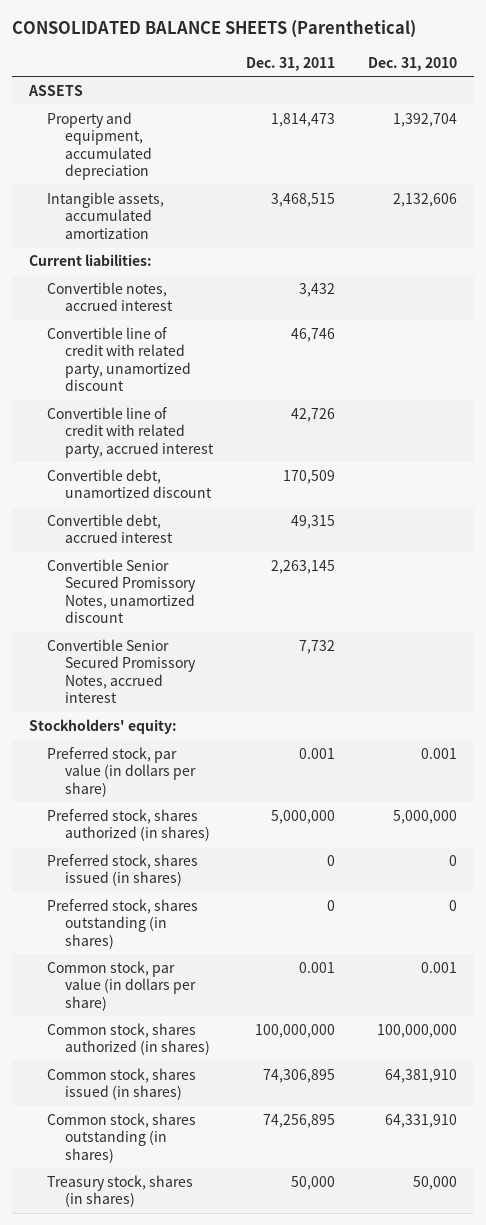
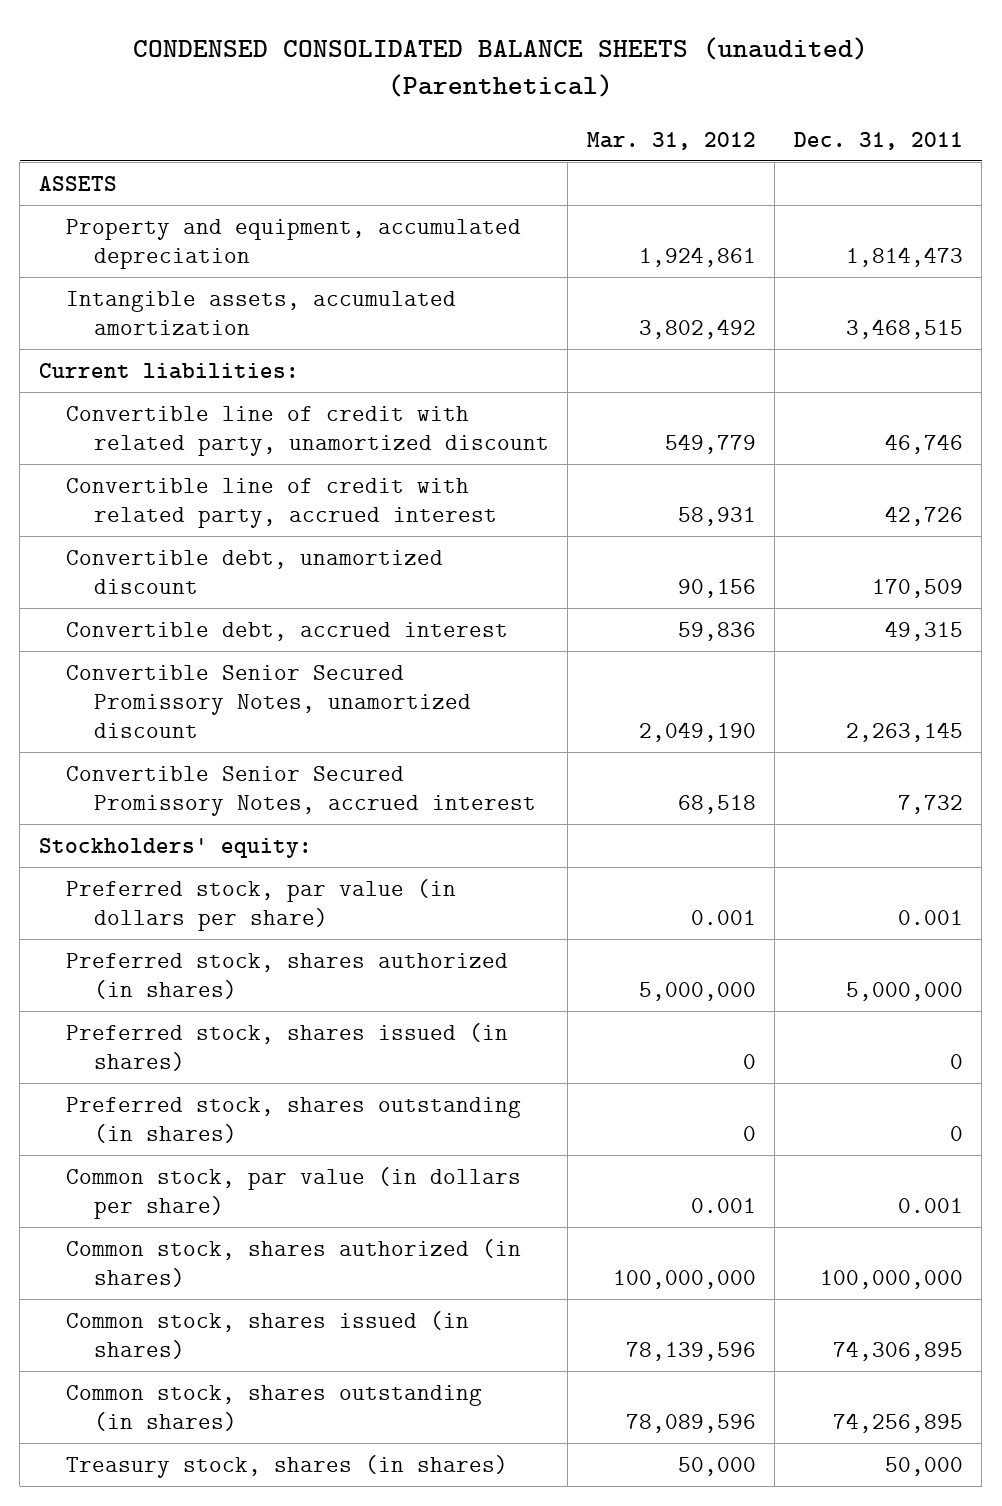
[12,20,417,39] CONSOLIDATED BALANCE SHEETS (Parenthetical) -> [132,36,868,98] CONDENSED CONSOLIDATED BALANCE SHEETS (unaudited) (Parenthetical)
[368,56,458,71] Dec. 31, 2010 -> none
none -> [586,131,756,150] Mar. 31, 2012
[46,282,173,312] Convertible notes, accrued interest -> none

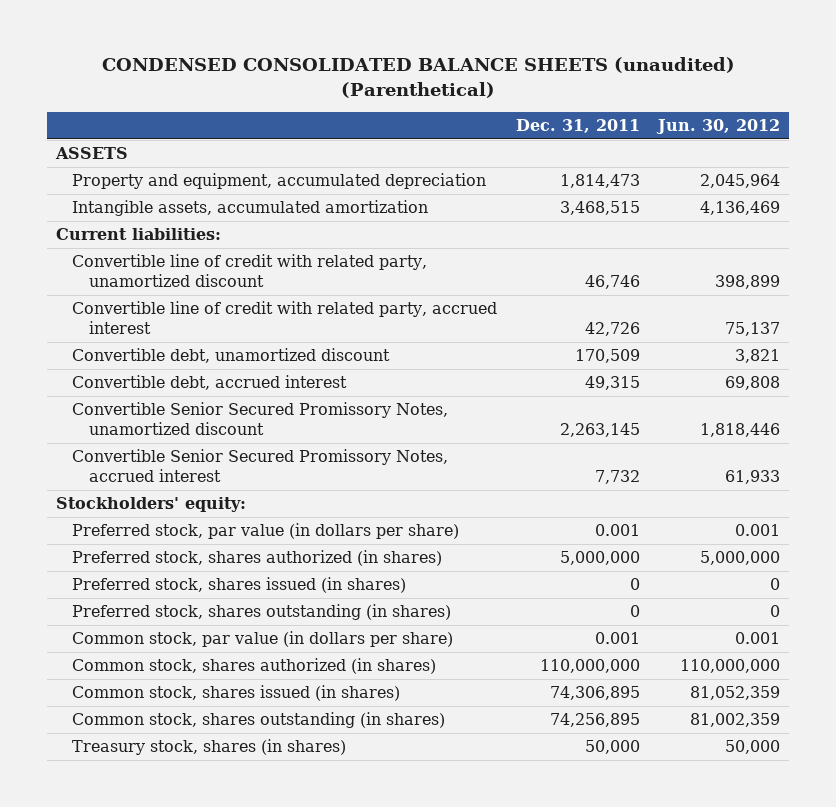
[586,131,756,150] Mar. 31, 2012 -> none
none -> [655,119,780,135] Jun. 30, 2012
[819,1269,963,1289] 100,000,000 -> [539,659,640,674] 110,000,000

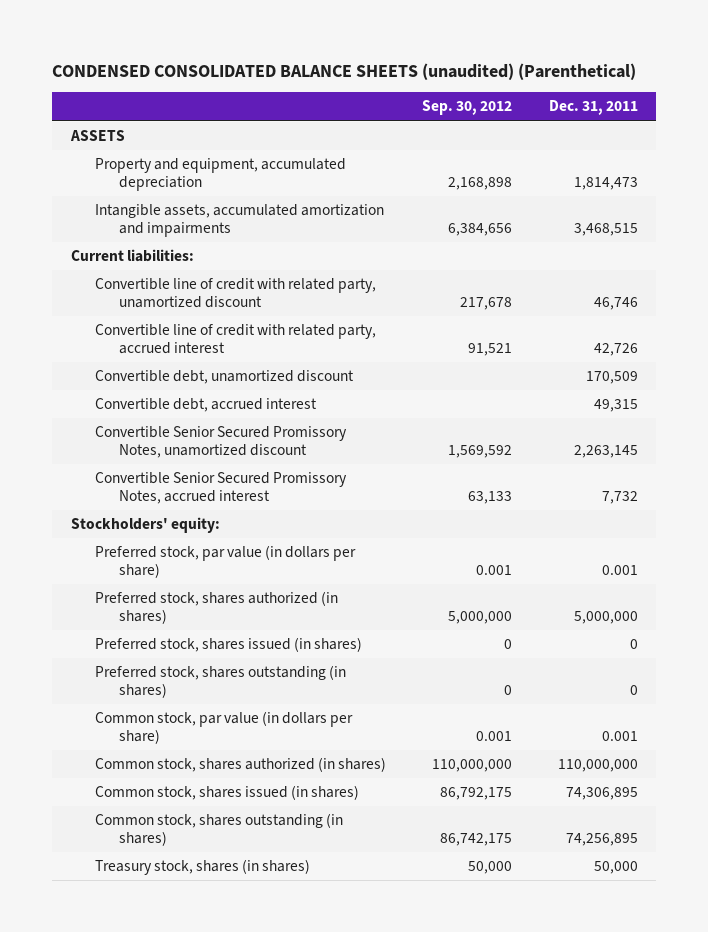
[655,119,780,135] Jun. 30, 2012 -> none
none -> [422,100,513,116] Sep. 30, 2012
[72,200,429,217] Intangible assets, accumulated amortization -> [94,204,384,238] Intangible assets, accumulated amortization and impairments

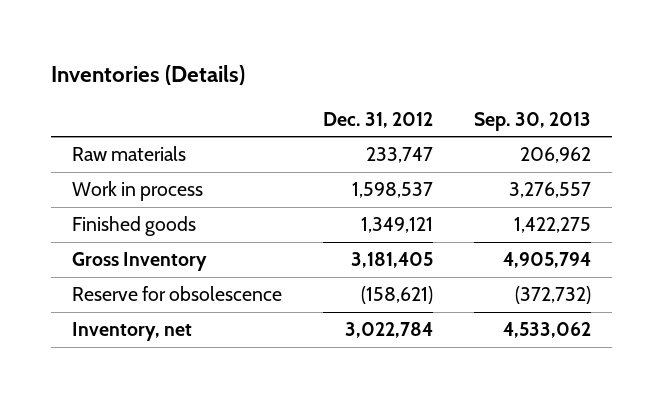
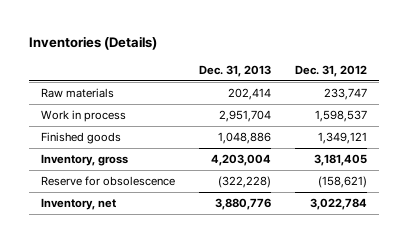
[474,111,592,131] Sep. 30, 2013 -> none
none -> [198,65,271,78] Dec. 31, 2013
[71,252,207,272] Gross Inventory -> [40,154,128,167] Inventory, gross

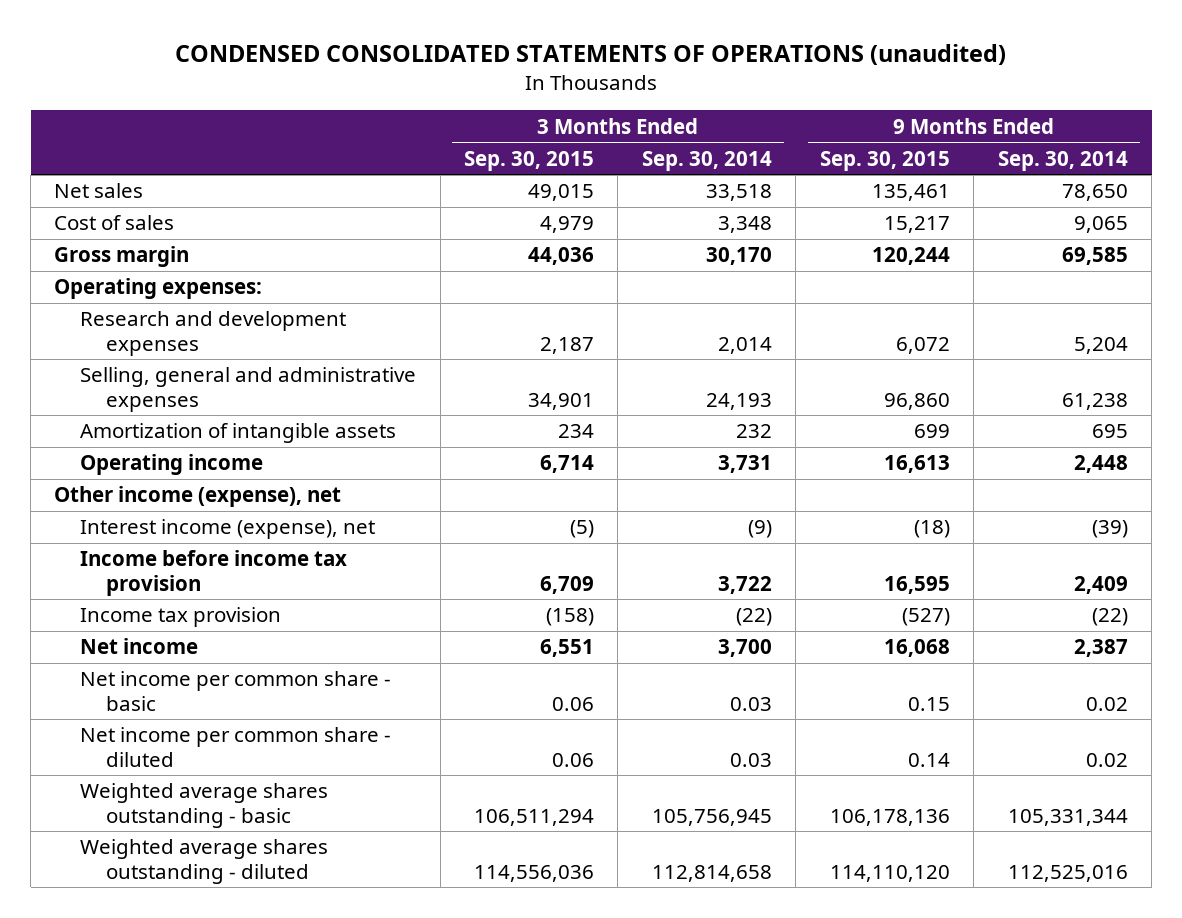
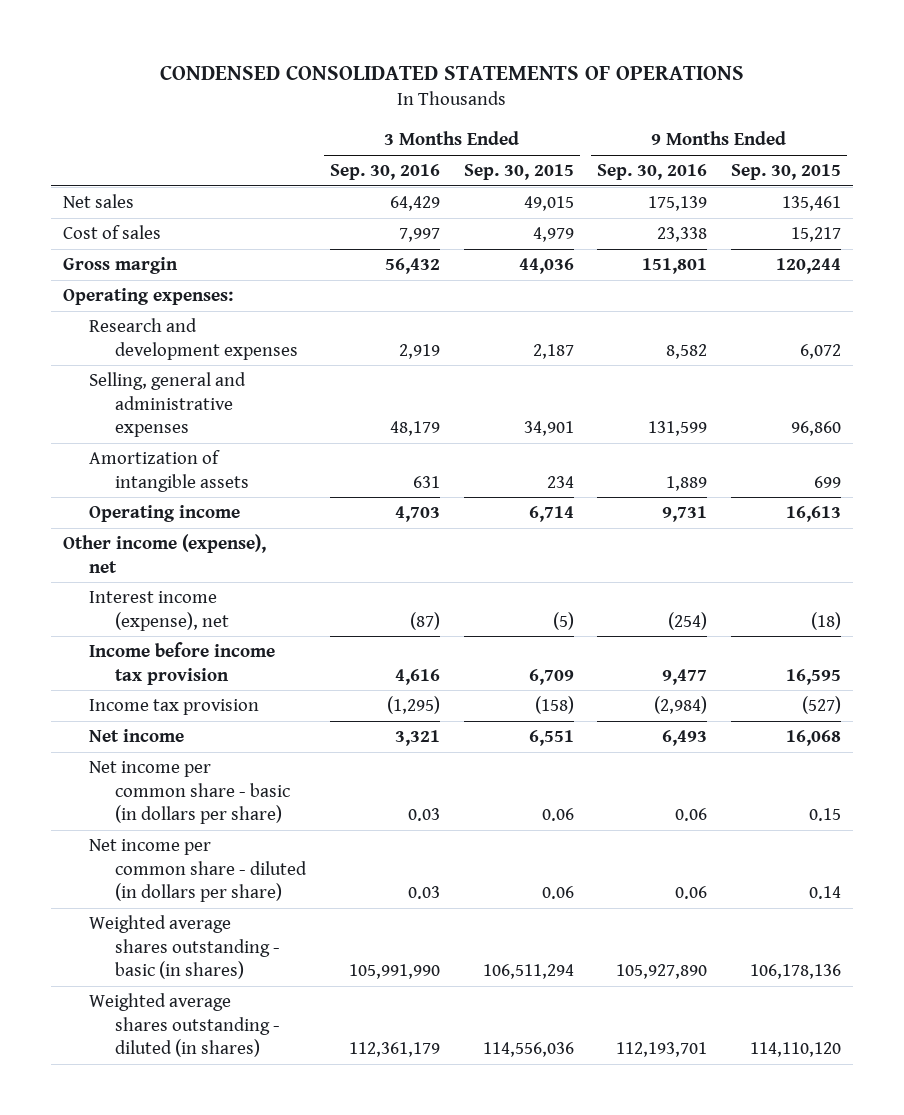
[175,44,1007,66] CONDENSED CONSOLIDATED STATEMENTS OF OPERATIONS (unaudited) -> [159,65,744,81] CONDENSED CONSOLIDATED STATEMENTS OF OPERATIONS
[641,150,772,171] Sep. 30, 2014 -> none
[997,150,1128,171] Sep. 30, 2014 -> none
none -> [329,164,440,181] Sep. 30, 2016
none -> [597,164,708,181] Sep. 30, 2016
[80,671,392,711] Net income per common share - basic -> [89,761,291,825] Net income per common share - basic (in dollars per share)
[80,727,392,767] Net income per common share - diluted -> [89,839,308,903] Net income per common share - diluted (in dollars per share)
[80,783,329,828] Weighted average shares outstanding - basic -> [89,915,281,980] Weighted average shares outstanding - basic (in shares)
[80,839,329,884] Weighted average shares outstanding - diluted -> [89,993,281,1058] Weighted average shares outstanding - diluted (in shares)

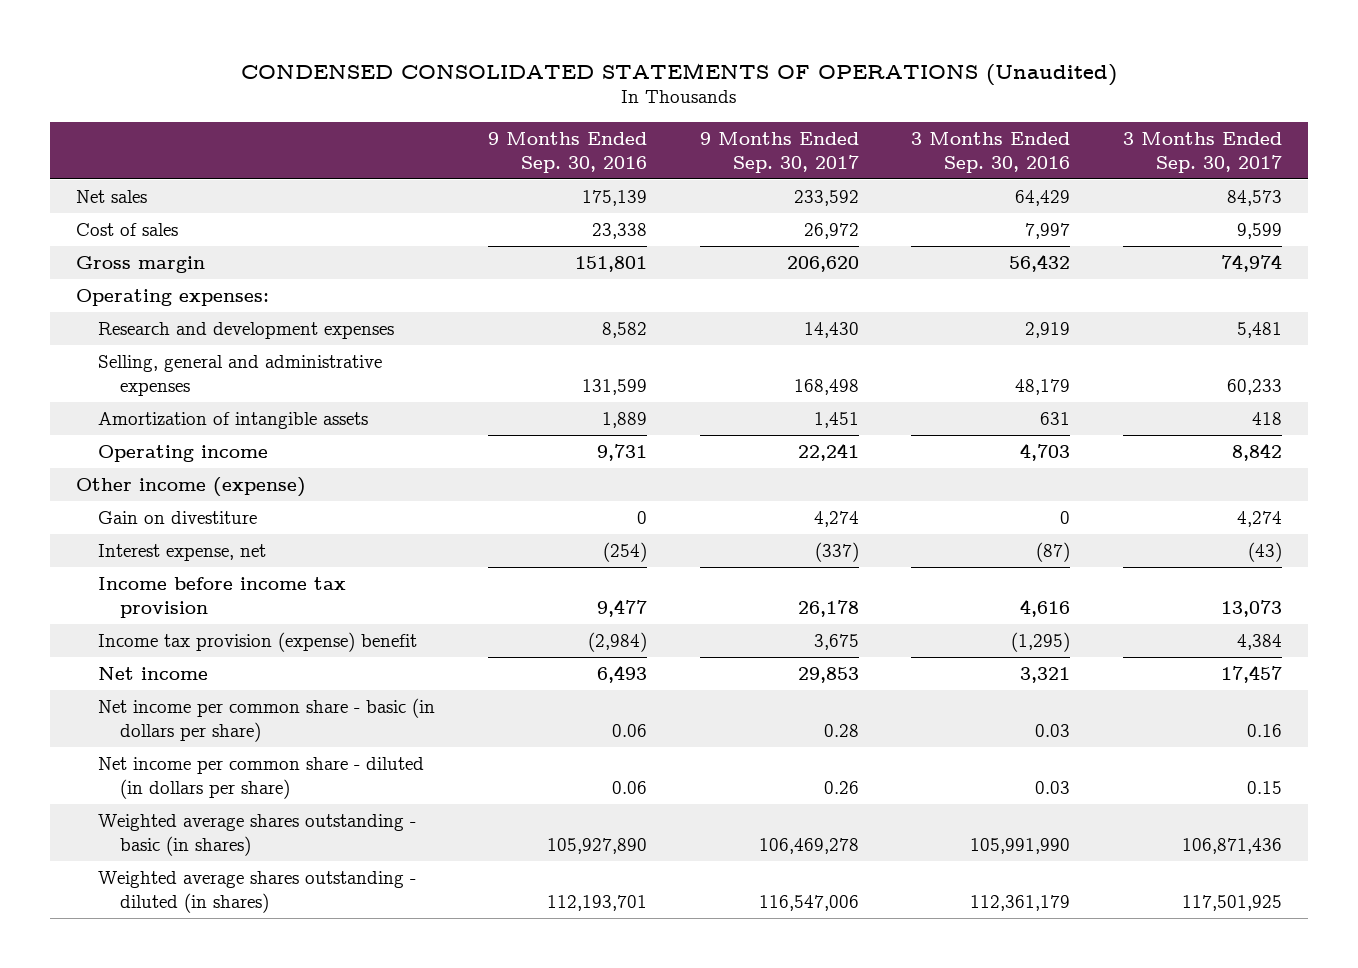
[159,65,744,81] CONDENSED CONSOLIDATED STATEMENTS OF OPERATIONS -> [241,62,1118,86] CONDENSED CONSOLIDATED STATEMENTS OF OPERATIONS (Unaudited)
[463,164,574,181] Sep. 30, 2015 -> none
[731,164,842,181] Sep. 30, 2015 -> none
none -> [699,131,859,173] 9 Months Ended Sep. 30, 2017
none -> [1123,131,1283,173] 3 Months Ended Sep. 30, 2017
[62,534,266,573] Other income (expense), net -> [76,477,307,498] Other income (expense)
none -> [98,511,258,525] Gain on divestiture
[89,591,230,631] Interest income (expense), net -> [98,544,267,562] Interest expense, net
[89,699,260,716] Income tax provision -> [98,632,418,653] Income tax provision (expense) benefit

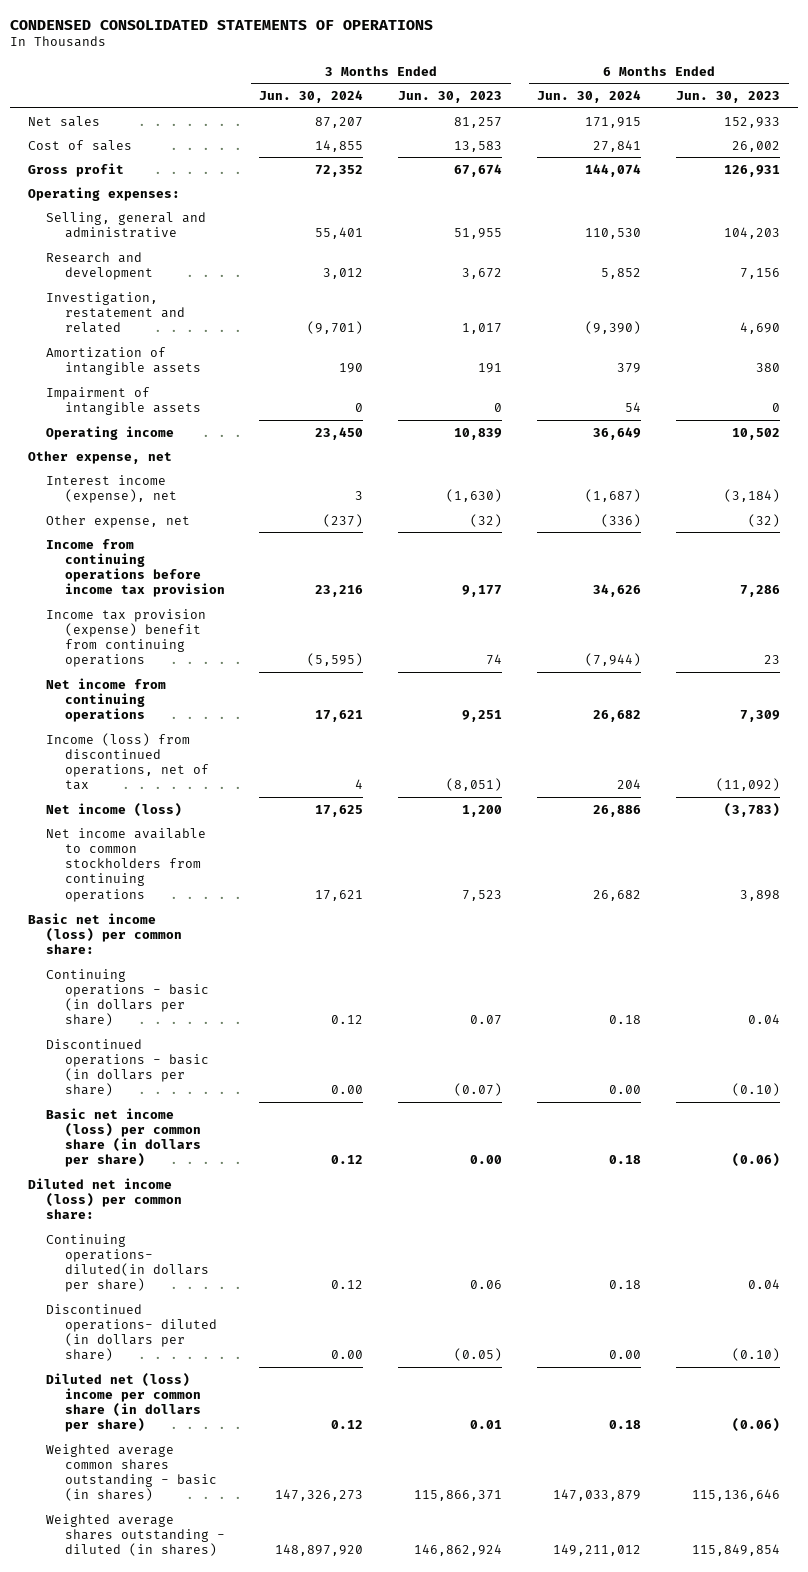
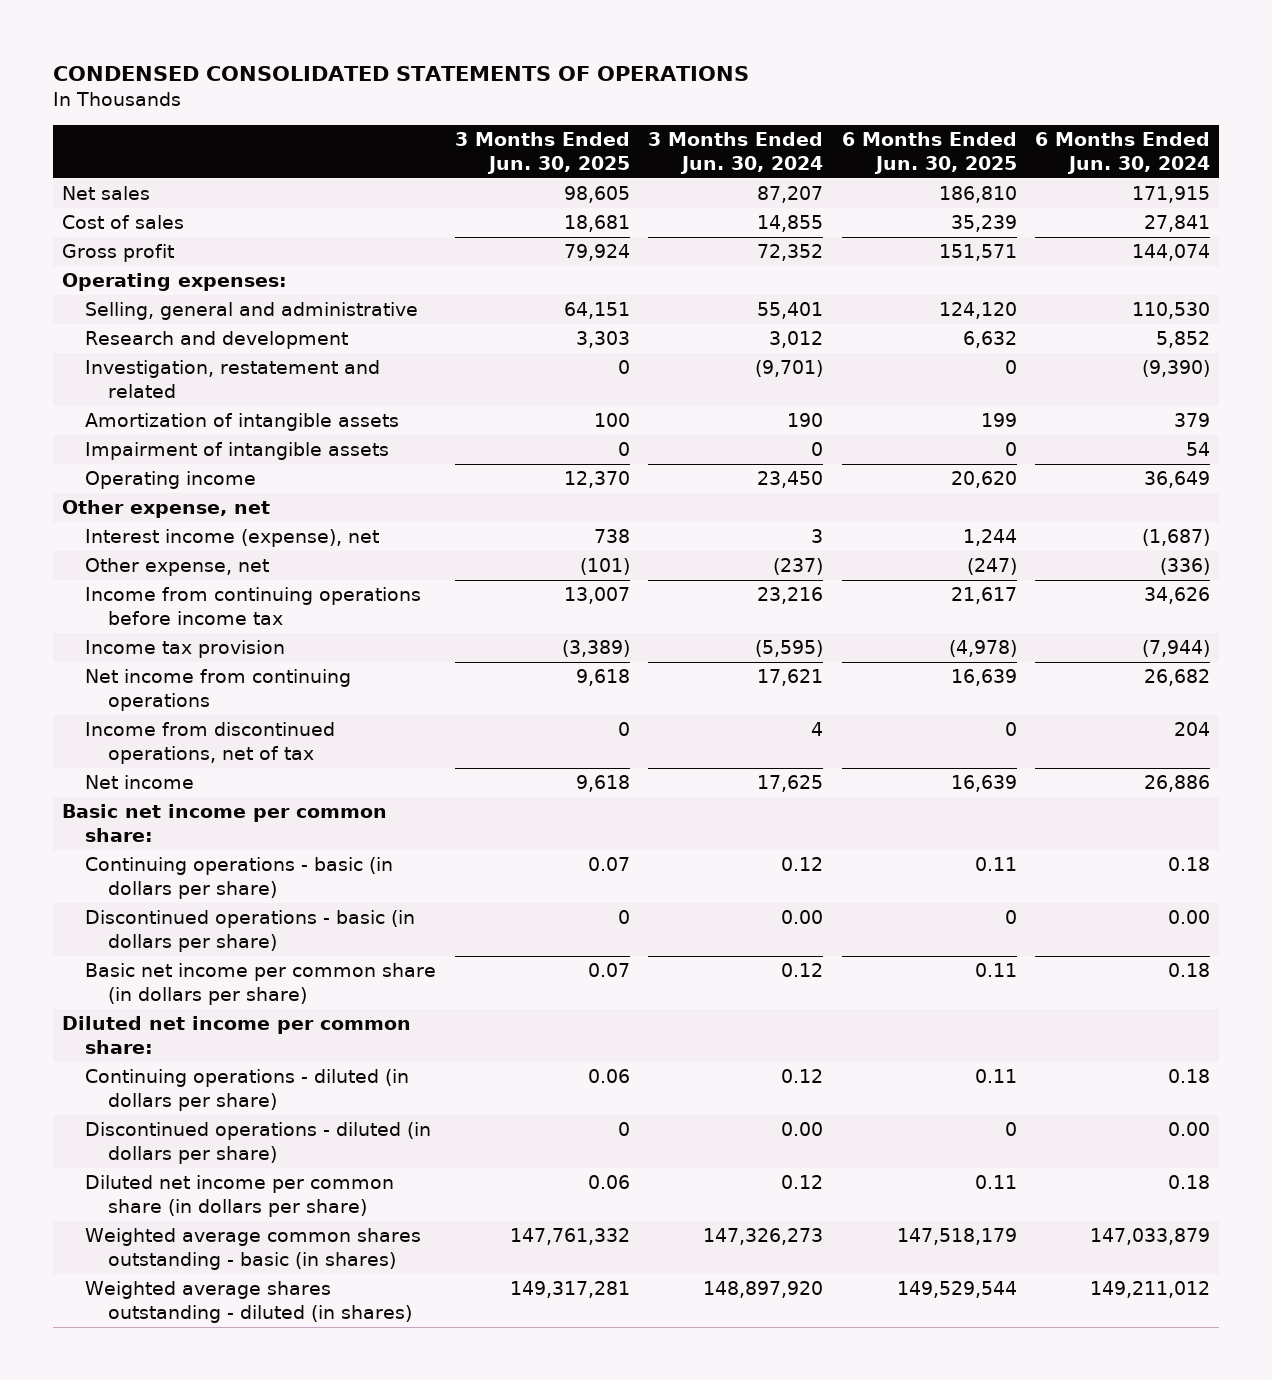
[398,91,503,104] Jun. 30, 2023 -> none
[676,91,781,104] Jun. 30, 2023 -> none
none -> [454,131,630,174] 3 Months Ended Jun. 30, 2025
none -> [841,131,1017,174] 6 Months Ended Jun. 30, 2025
[46,538,225,598] Income from continuing operations before income tax provision -> [85,587,422,626] Income from continuing operations before income tax
[46,608,207,668] Income tax provision (expense) benefit from continuing operations -> [85,640,286,659] Income tax provision
[46,827,207,902] Net income available to common stockholders from continuing operations -> none
[46,732,209,791] Income (loss) from discontinued operations, net of tax -> [85,722,336,765] Income from discontinued operations, net of tax
[46,802,183,817] Net income (loss) -> [85,775,195,790] Net income
[27,912,183,955] Basic net income (loss) per common share: -> [62,804,388,843] Basic net income per common share:
[46,1107,201,1168] Basic net income (loss) per common share (in dollars per share) -> [85,963,437,1006] Basic net income per common share (in dollars per share)
[27,1177,183,1220] Diluted net income (loss) per common share: -> [62,1016,412,1055] Diluted net income per common share:
[46,1233,209,1293] Continuing operations- diluted(in dollars per share) -> [85,1069,410,1112] Continuing operations - diluted (in dollars per share)
[46,1303,217,1362] Discontinued operations- diluted (in dollars per share) -> [85,1122,432,1165] Discontinued operations - diluted (in dollars per share)
[46,1372,201,1433] Diluted net (loss) income per common share (in dollars per share) -> [85,1175,395,1218] Diluted net income per common share (in dollars per share)

